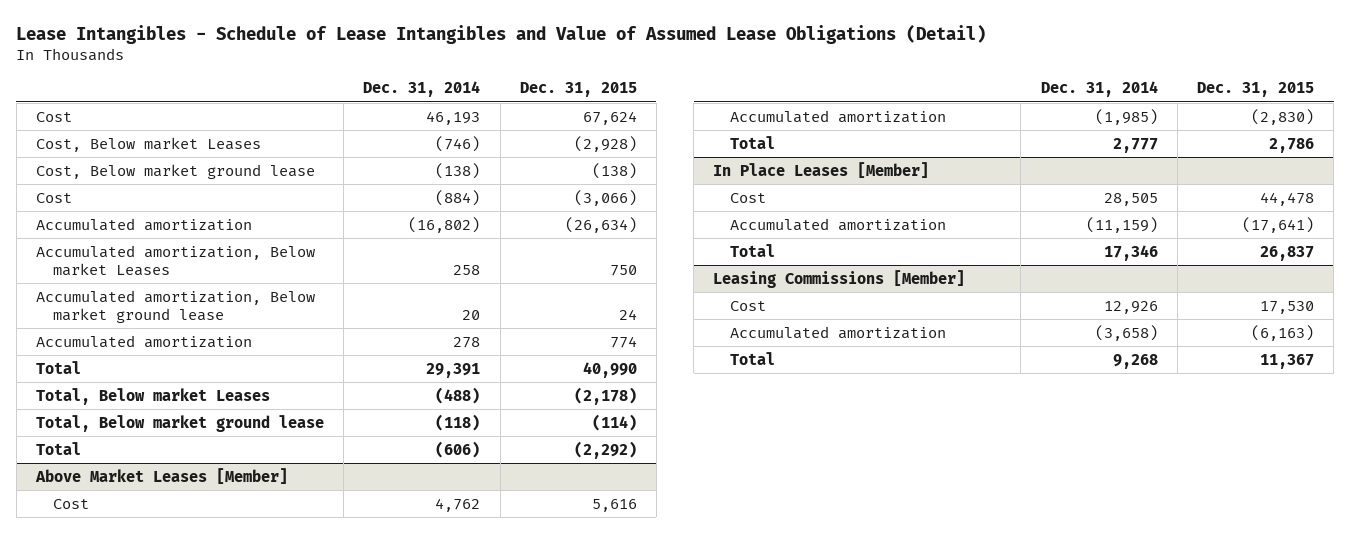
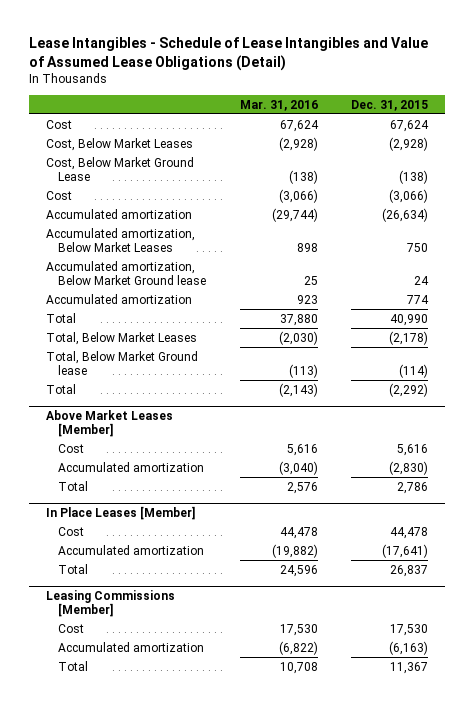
[363,81,481,98] Dec. 31, 2014 -> none
none -> [239,99,318,111] Mar. 31, 2016
[36,136,262,152] Cost, Below market Leases -> [46,137,194,151] Cost, Below Market Leases
[36,163,316,179] Cost, Below market ground lease -> [46,156,195,182] Cost, Below Market Ground Lease
[36,244,316,276] Accumulated amortization, Below market Leases -> [46,227,196,253] Accumulated amortization, Below Market Leases
[36,289,316,323] Accumulated amortization, Below market ground lease -> [46,260,206,286] Accumulated amortization, Below Market Ground lease
[36,387,271,405] Total, Below market Leases -> [46,331,198,345] Total, Below Market Leases
[36,414,325,432] Total, Below market ground lease -> [46,350,199,376] Total, Below Market Ground lease

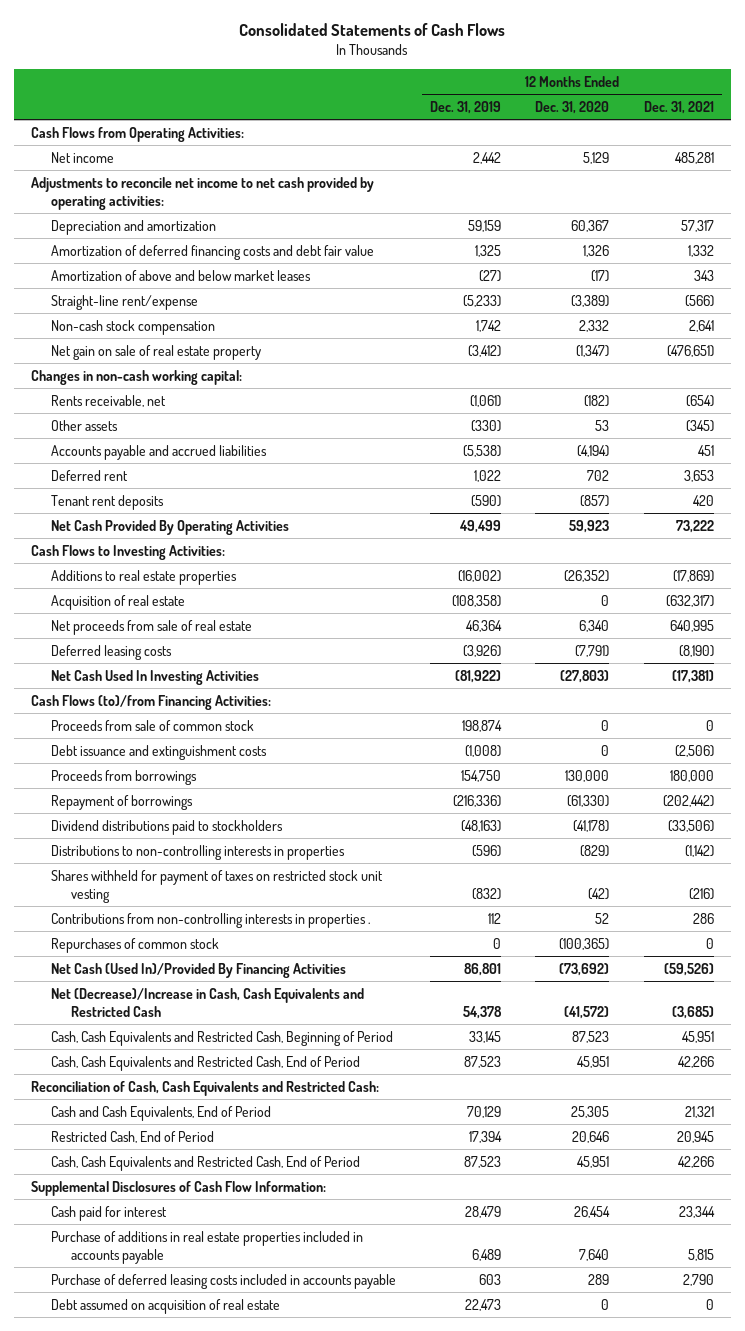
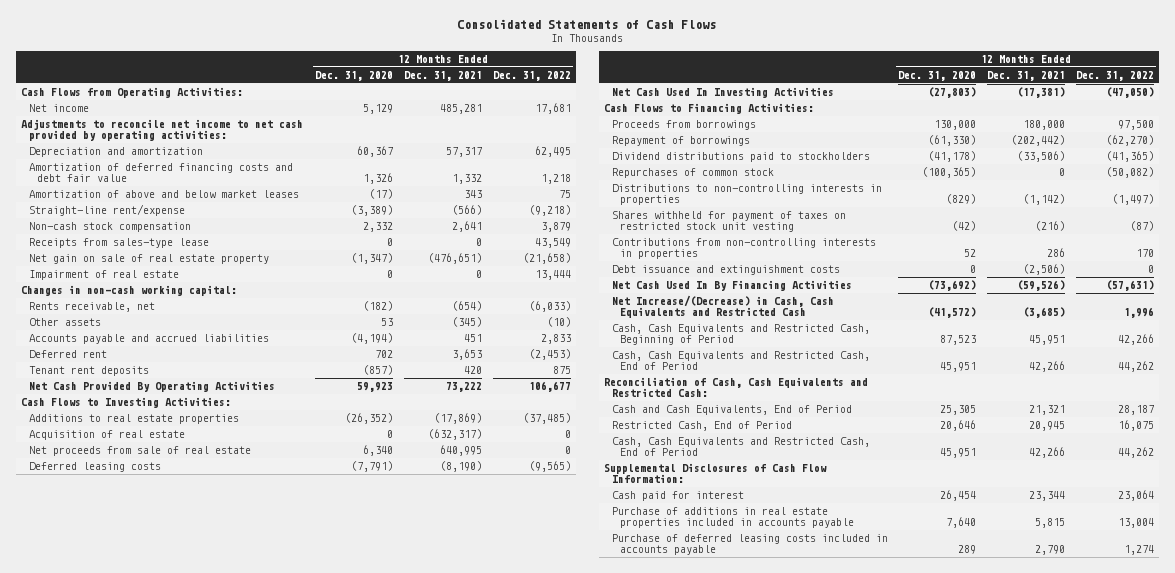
[430,100,502,114] Dec. 31, 2019 -> none
none -> [492,70,571,81] Dec. 31, 2022
none -> [28,238,209,249] Receipts from sales-type lease
none -> [28,270,179,281] Impairment of real estate
[50,719,254,731] Proceeds from sale of common stock -> none
[30,694,271,710] Cash Flows (to)/from Financing Activities: -> [603,103,814,115] Cash Flows to Financing Activities:
[50,937,219,953] Repurchases of common stock -> [611,168,774,179] Repurchases of common stock
[50,912,370,928] Contributions from non-controlling interests in properties . -> [611,238,876,260] Contributions from non-controlling interests in properties
[50,744,267,760] Debt issuance and extinguishment costs -> [611,265,840,276] Debt issuance and extinguishment costs
[50,962,346,978] Net Cash (Used In)/Provided By Financing Activities -> [611,280,852,292] Net Cash Used In By Financing Activities
[50,987,364,1017] Net (Decrease)/Increase in Cash, Cash Equivalents and Restricted Cash -> [611,295,834,319] Net Increase/(Decrease) in Cash, Cash Equivalents and Restricted Cash
[50,1298,280,1314] Debt assumed on acquisition of real estate -> none

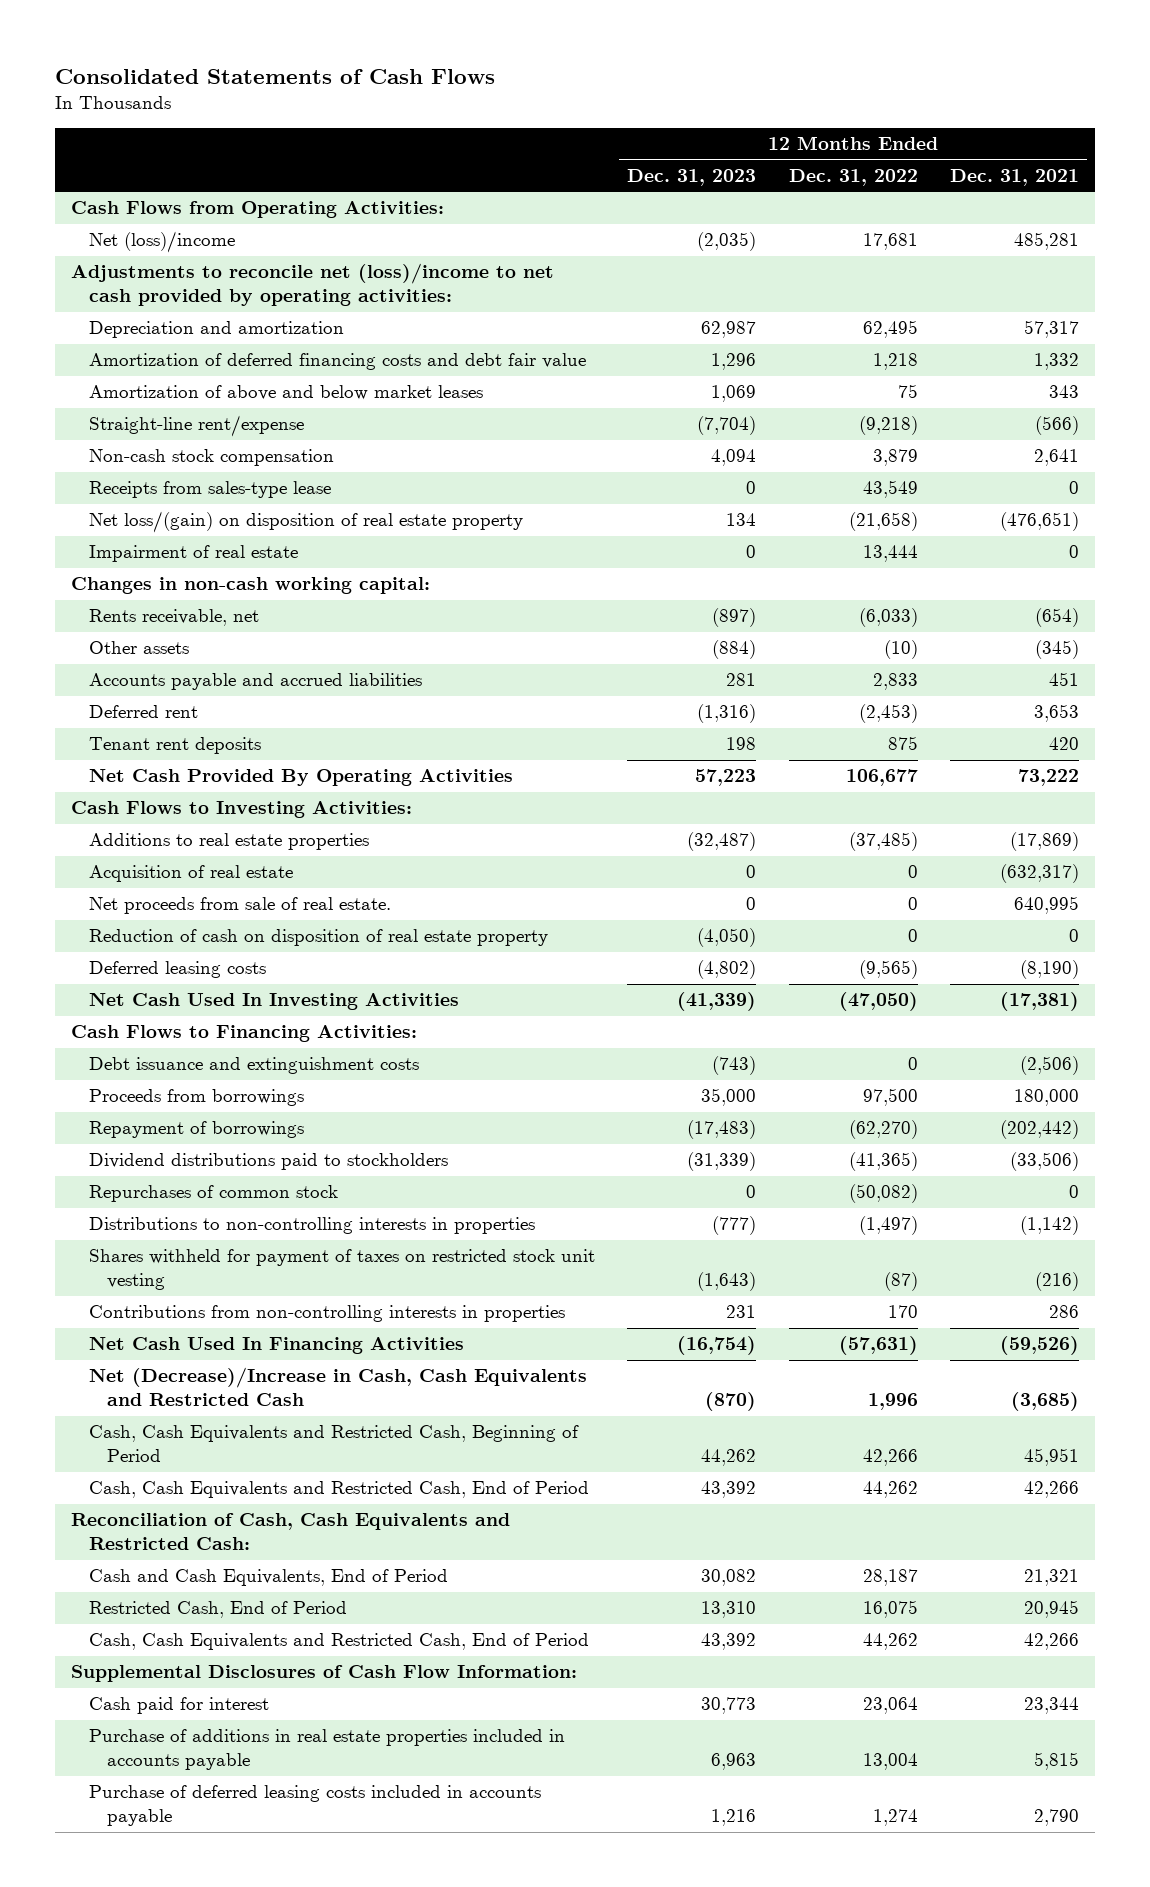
[315,70,394,81] Dec. 31, 2020 -> none
none -> [627,168,757,186] Dec. 31, 2023
[28,104,89,113] Net income -> [88,231,235,254] Net (loss)/income
[20,119,303,142] Adjustments to reconcile net income to net cash provided by operating activities: -> [70,263,554,307] Adjustments to reconcile net (loss)/income to net cash provided by operating activities:
[28,254,269,265] Net gain on sale of real estate property -> [88,511,523,534] Net loss/(gain) on disposition of real estate property
[28,446,251,457] Net proceeds from sale of real estate -> [88,897,391,915] Net proceeds from sale of real estate.
none -> [88,929,548,947] Reduction of cash on disposition of real estate property
[611,265,840,276] Debt issuance and extinguishment costs -> [88,1057,419,1075] Debt issuance and extinguishment costs
[611,280,852,292] Net Cash Used In By Financing Activities -> [88,1337,464,1355] Net Cash Used In Financing Activities
[611,295,834,319] Net Increase/(Decrease) in Cash, Cash Equivalents and Restricted Cash -> [88,1367,587,1407] Net (Decrease)/Increase in Cash, Cash Equivalents and Restricted Cash

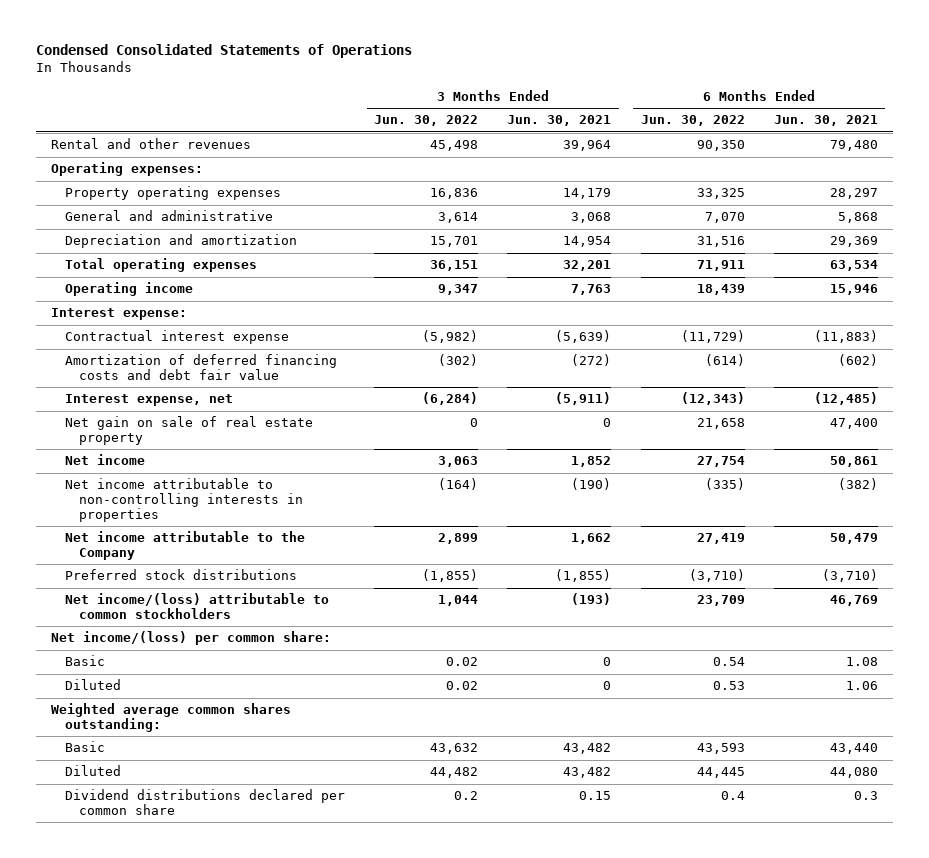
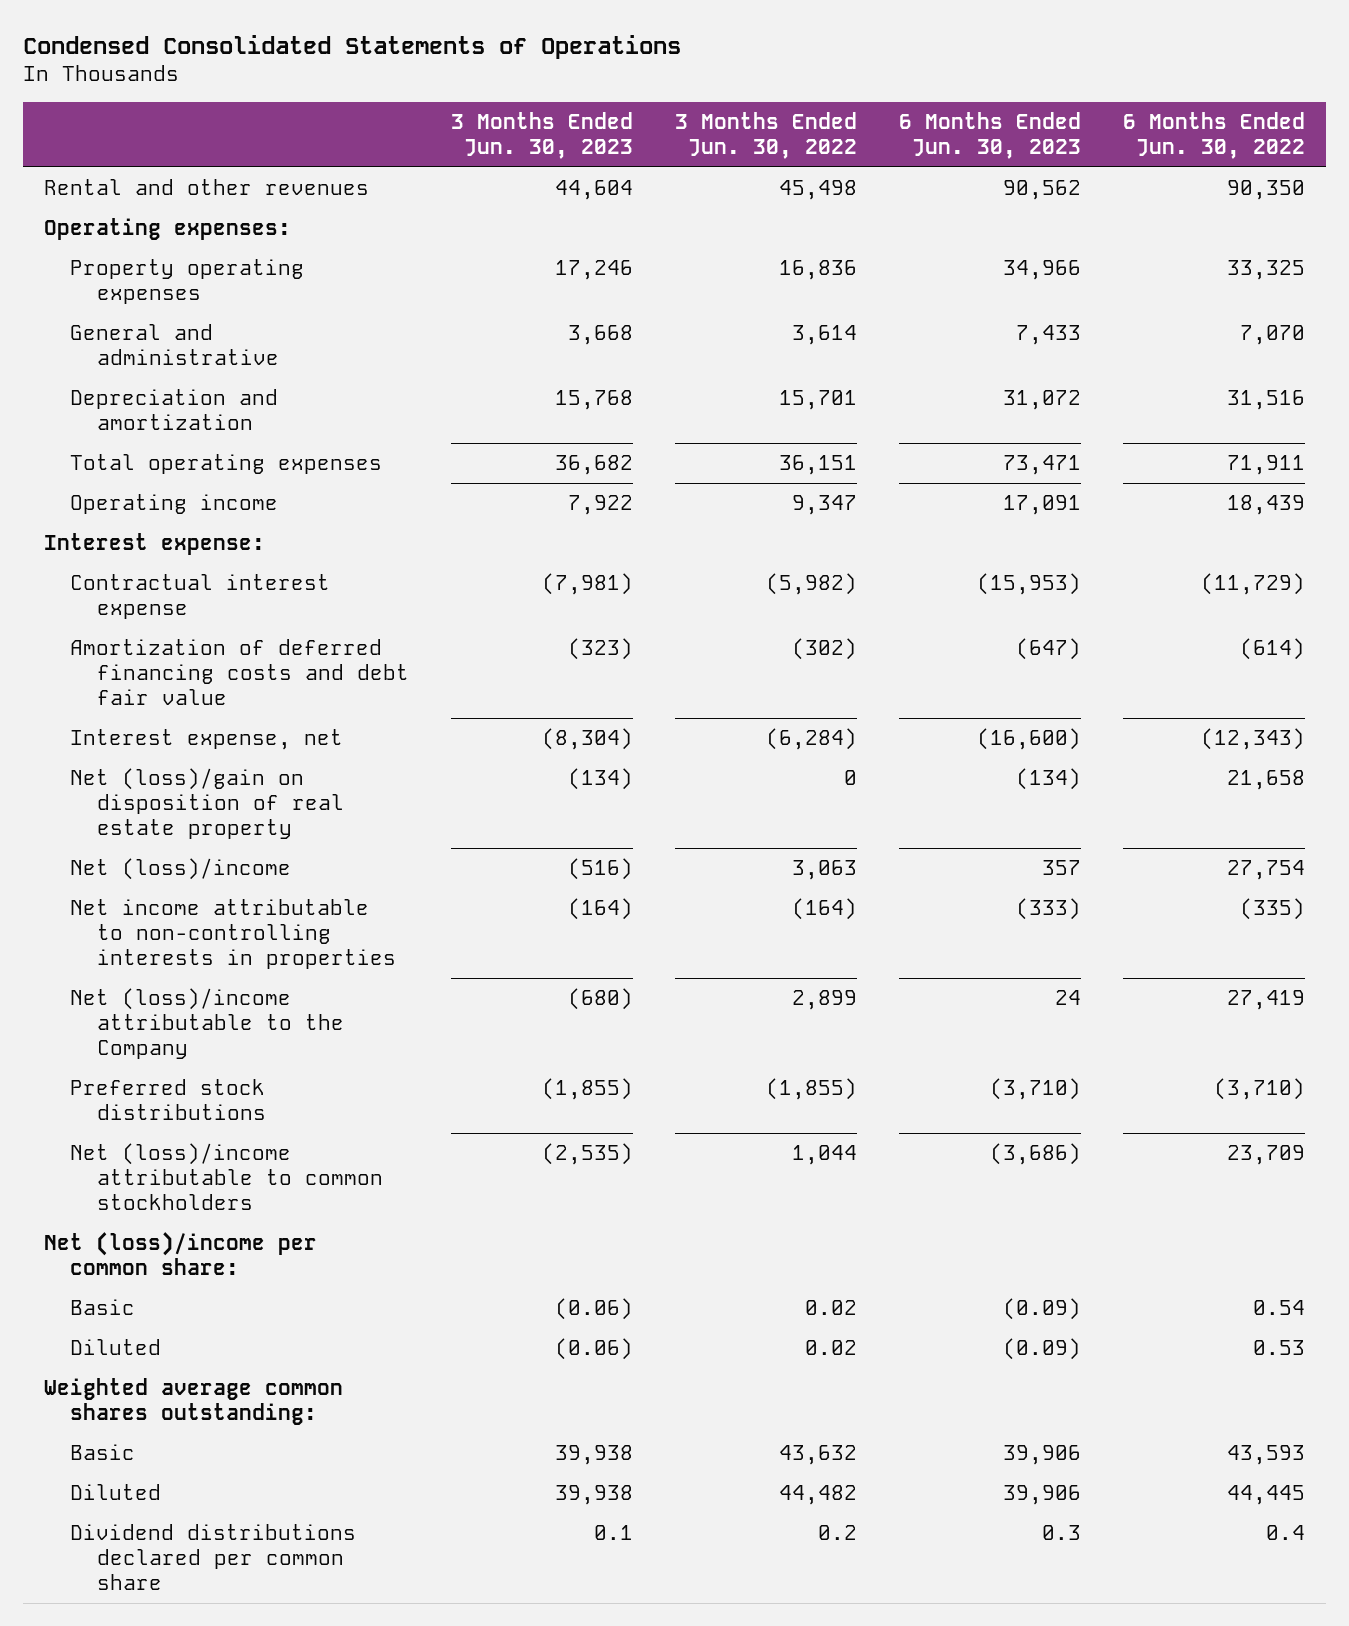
[507,115,612,127] Jun. 30, 2021 -> none
[773,115,878,127] Jun. 30, 2021 -> none
none -> [451,111,634,159] 3 Months Ended Jun. 30, 2023
none -> [899,111,1082,159] 6 Months Ended Jun. 30, 2023
[64,416,313,446] Net gain on sale of real estate property -> [70,768,345,839] Net (loss)/gain on disposition of real estate property
[64,454,145,466] Net income -> [70,858,292,881] Net (loss)/income
[64,531,305,561] Net income attributable to the Company -> [70,988,345,1059] Net (loss)/income attributable to the Company
[64,593,329,620] Net income/(loss) attributable to common stockholders -> [70,1143,384,1210] Net (loss)/income attributable to common stockholders
[50,631,331,646] Net income/(loss) per common share: -> [43,1232,317,1275] Net (loss)/income per common share:

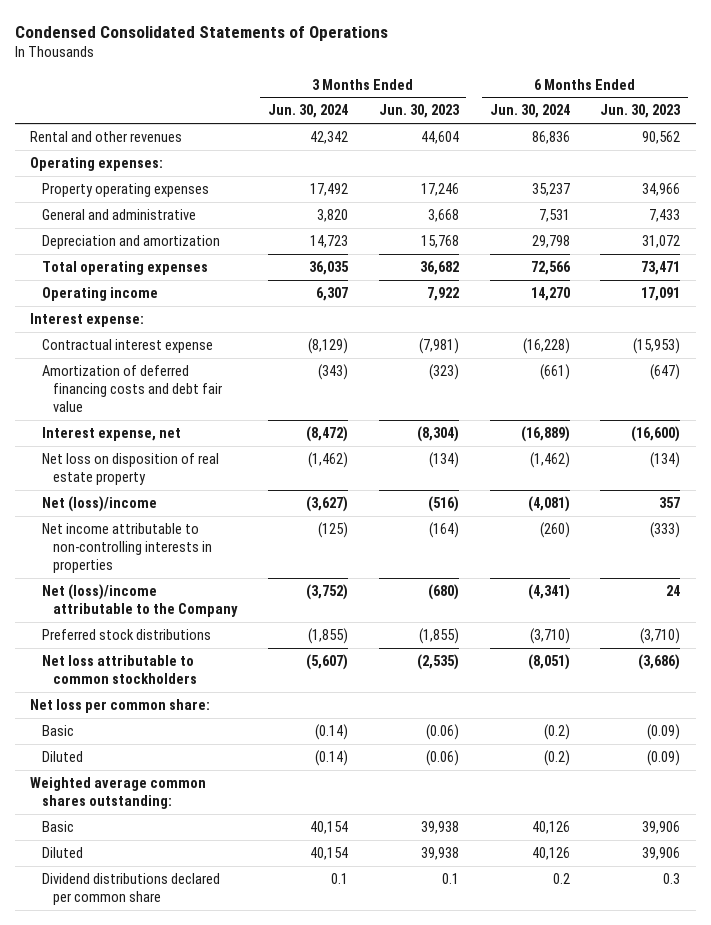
[675,111,858,159] 3 Months Ended Jun. 30, 2022 -> none
[1123,111,1306,159] 6 Months Ended Jun. 30, 2022 -> none
none -> [267,104,348,119] Jun. 30, 2024
none -> [489,104,570,119] Jun. 30, 2024
[70,768,345,839] Net (loss)/gain on disposition of real estate property -> [41,452,219,486] Net loss on disposition of real estate property
[70,1143,384,1210] Net (loss)/income attributable to common stockholders -> [41,654,198,685] Net loss attributable to common stockholders
[43,1232,317,1275] Net (loss)/income per common share: -> [30,698,211,713] Net loss per common share:

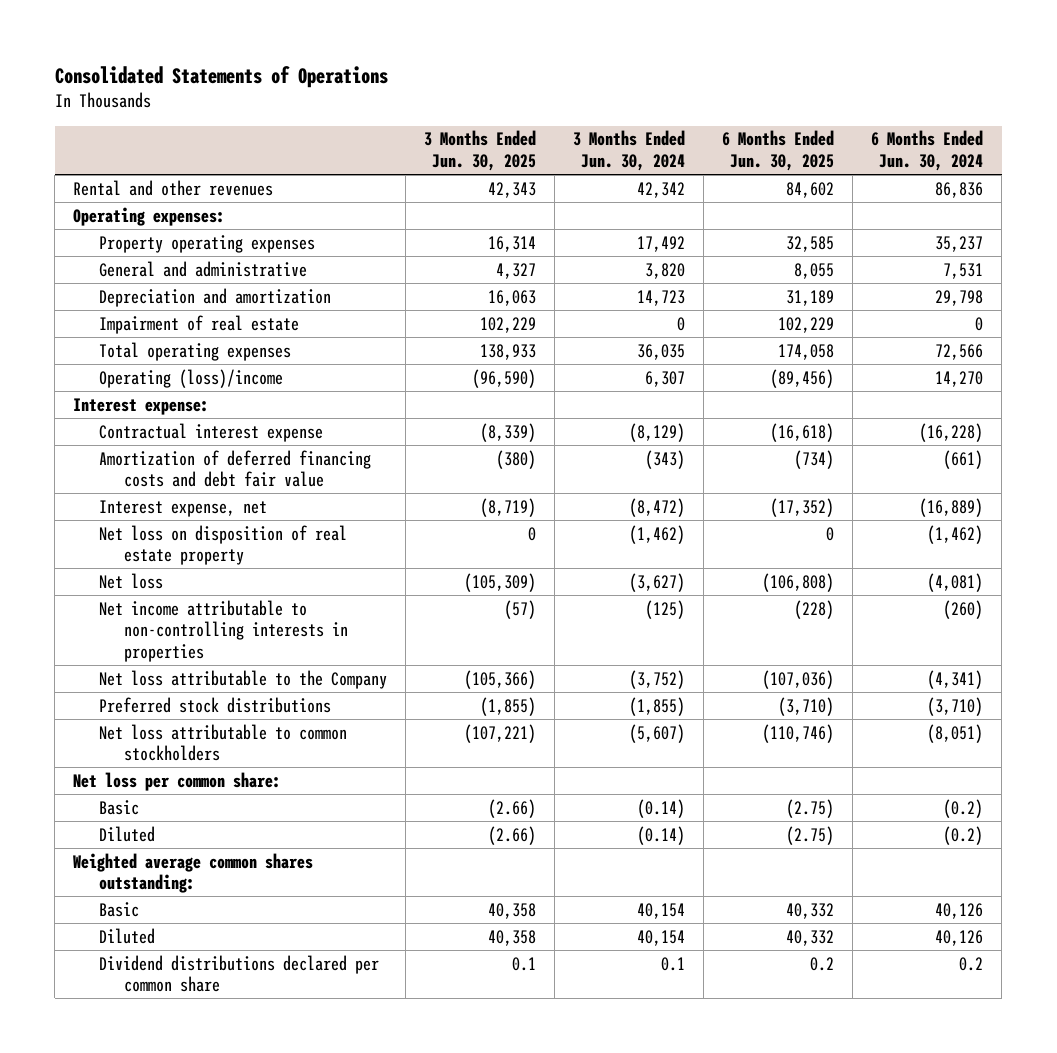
[14,25,388,41] Condensed Consolidated Statements of Operations -> [54,65,388,88] Consolidated Statements of Operations
[378,104,460,119] Jun. 30, 2023 -> none
[600,104,682,119] Jun. 30, 2023 -> none
none -> [423,130,536,171] 3 Months Ended Jun. 30, 2025
none -> [722,130,835,171] 6 Months Ended Jun. 30, 2025
none -> [98,314,299,334] Impairment of real estate
[41,286,158,301] Operating income -> [98,368,283,388] Operating (loss)/income
[41,495,157,512] Net (loss)/income -> [98,572,163,589] Net loss
[41,583,239,618] Net (loss)/income attributable to the Company -> [98,669,387,689] Net loss attributable to the Company

